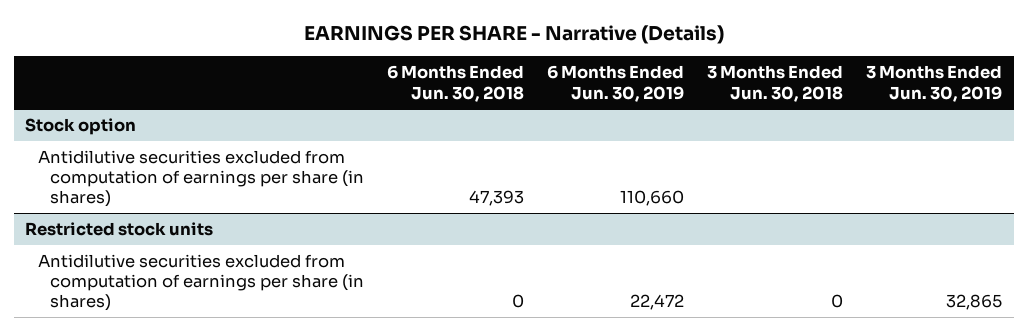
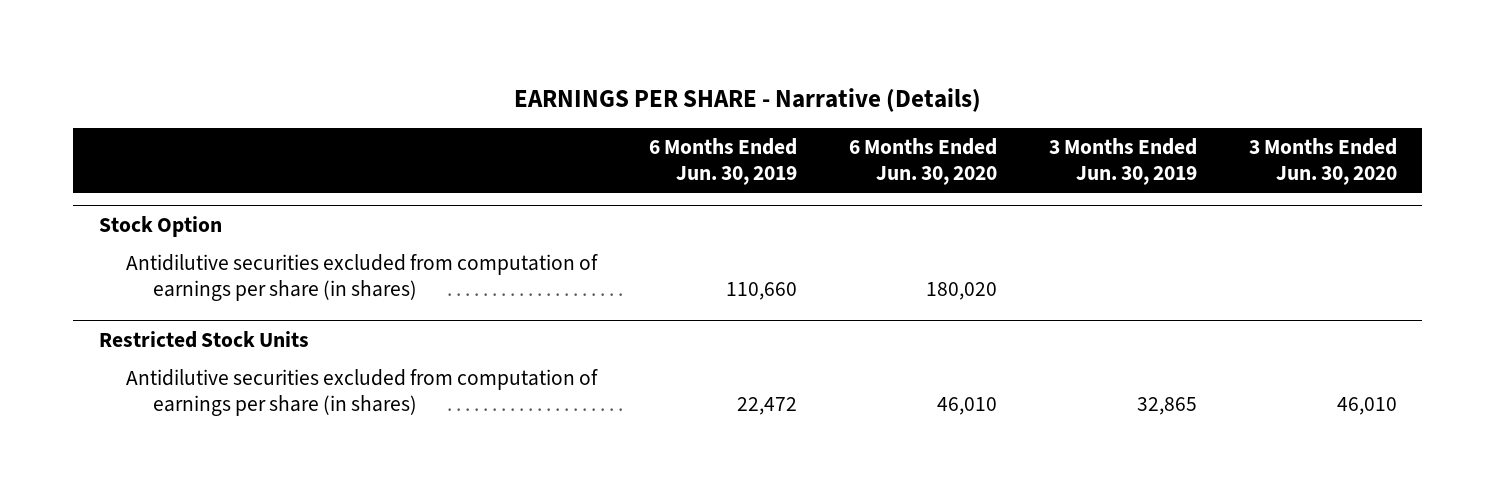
[386,65,524,102] 6 Months Ended Jun. 30, 2018 -> none
[706,65,843,102] 3 Months Ended Jun. 30, 2018 -> none
none -> [848,138,997,186] 6 Months Ended Jun. 30, 2020
none -> [1248,138,1397,186] 3 Months Ended Jun. 30, 2020
[25,118,137,136] Stock option -> [99,216,223,238] Stock Option
[25,222,214,237] Restricted stock units -> [99,331,310,349] Restricted Stock Units

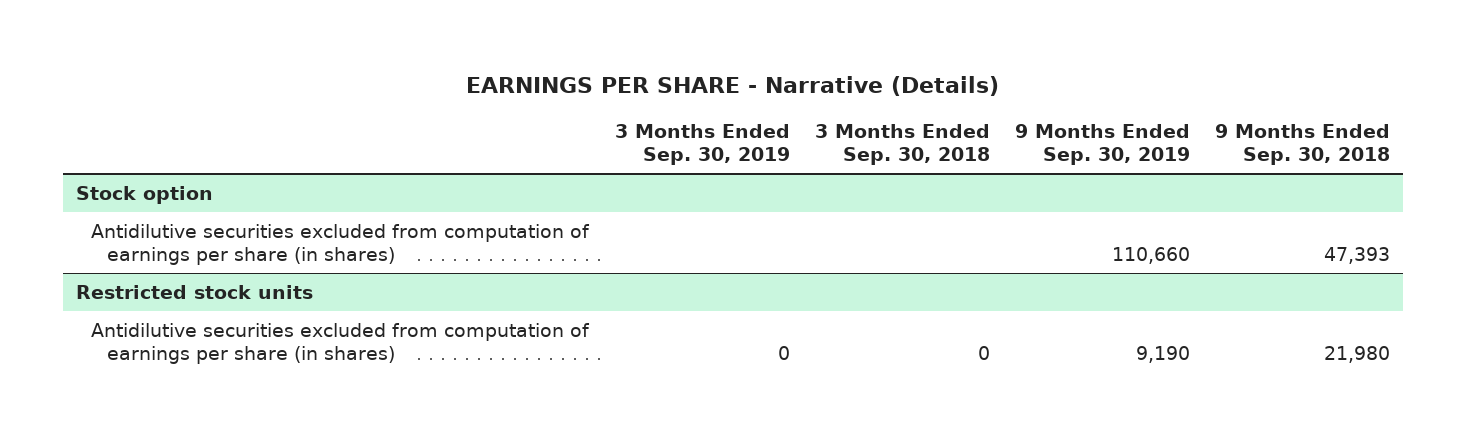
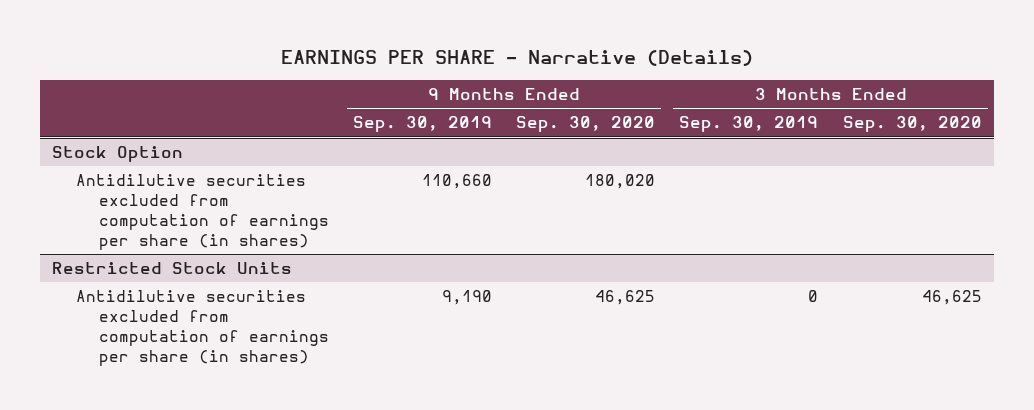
[814,124,990,166] 3 Months Ended Sep. 30, 2018 -> none
[1215,124,1391,166] 9 Months Ended Sep. 30, 2018 -> none
none -> [516,116,656,133] Sep. 30, 2020
none -> [842,116,982,133] Sep. 30, 2020
[75,185,213,204] Stock option -> [52,146,184,163] Stock Option
[75,284,313,299] Restricted stock units -> [52,262,293,275] Restricted Stock Units

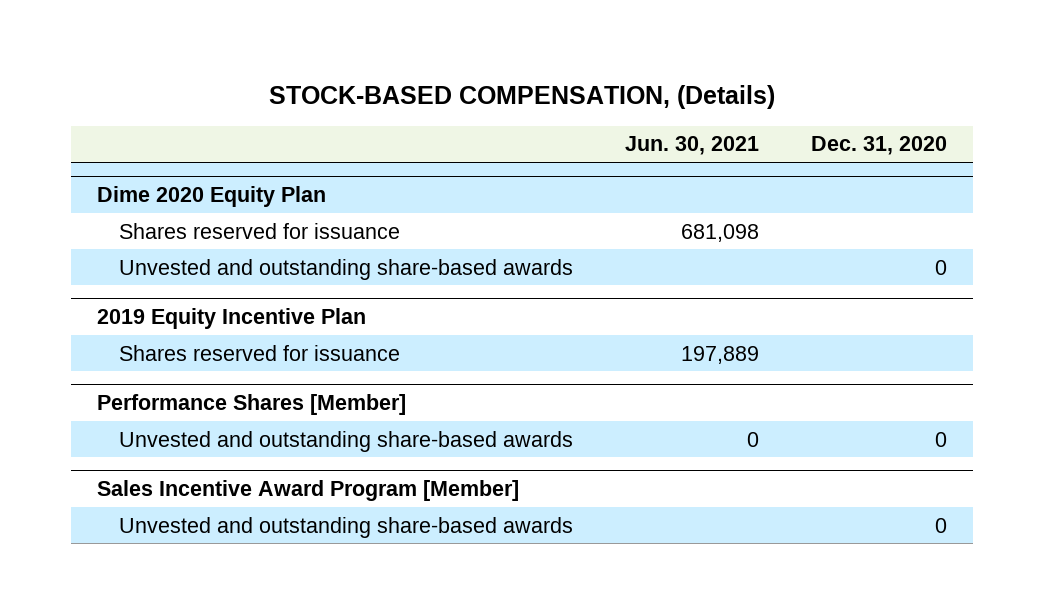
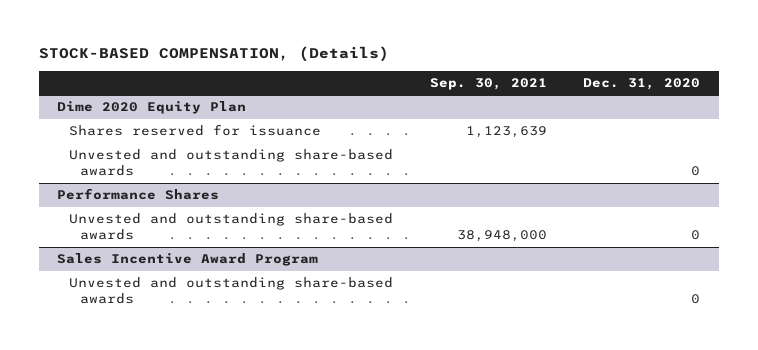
[625,136,760,156] Jun. 30, 2021 -> none
none -> [429,77,547,90] Sep. 30, 2021
[96,308,366,330] 2019 Equity Incentive Plan -> none
[119,344,401,361] Shares reserved for issuance -> none
[96,394,406,416] Performance Shares [Member] -> [57,188,220,201] Performance Shares
[96,480,519,502] Sales Incentive Award Program [Member] -> [57,253,319,267] Sales Incentive Award Program

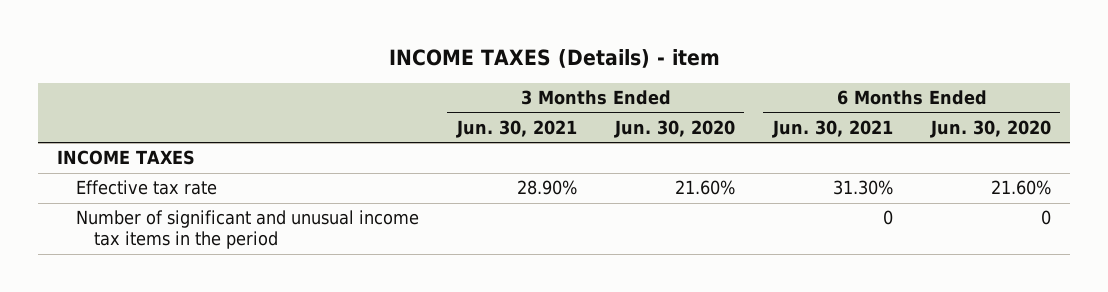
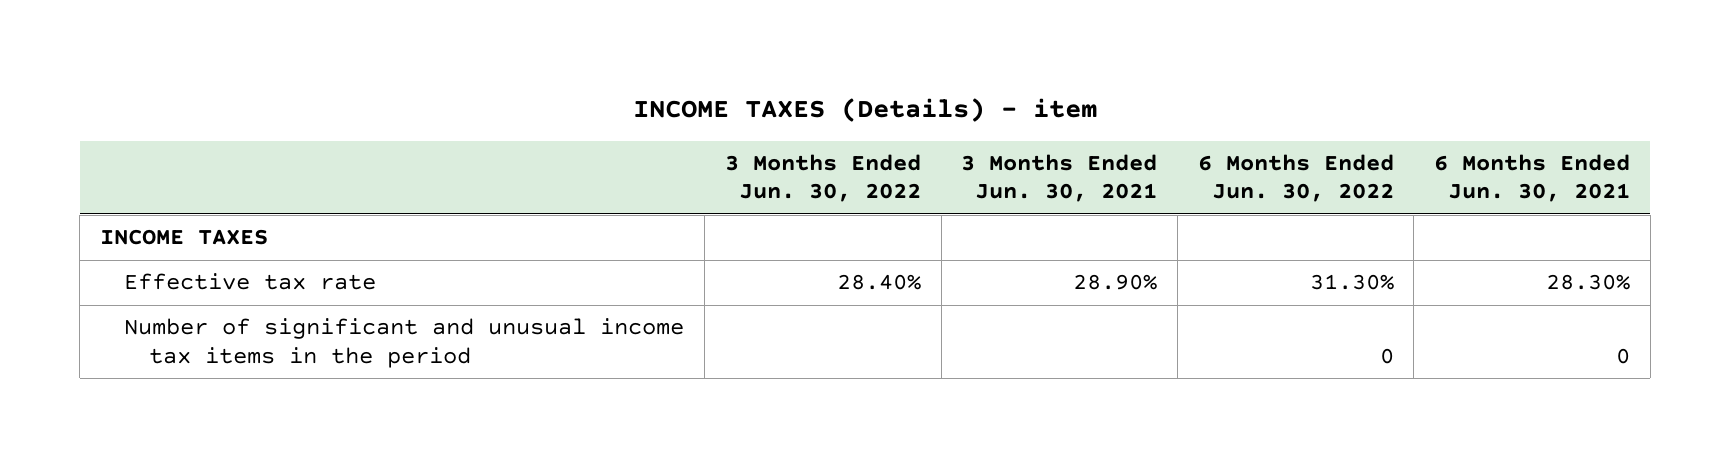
[613,119,735,138] Jun. 30, 2020 -> none
[929,119,1051,138] Jun. 30, 2020 -> none
none -> [724,153,921,203] 3 Months Ended Jun. 30, 2022
none -> [1197,153,1394,203] 6 Months Ended Jun. 30, 2022
[832,180,893,196] 31.30% -> [1546,274,1631,291] 28.30%

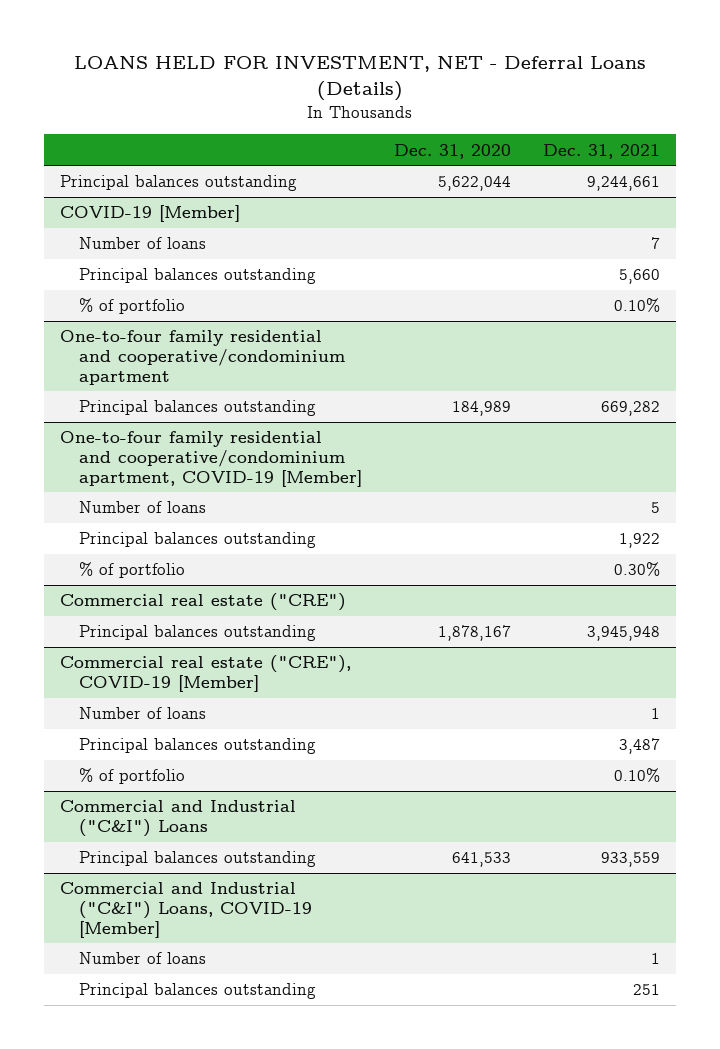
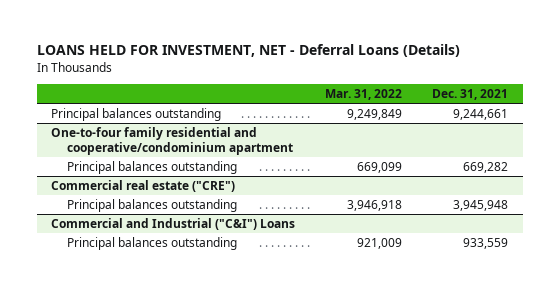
[394,143,512,159] Dec. 31, 2020 -> none
none -> [325,89,403,101] Mar. 31, 2022
[59,205,240,223] COVID-19 [Member] -> none
[78,237,206,250] Number of loans -> none
[78,268,316,285] Principal balances outstanding -> none
[78,298,185,315] % of portfolio -> none
[59,431,362,487] One-to-four family residential and cooperative/condominium apartment, COVID-19 [Member] -> none
[78,501,206,514] Number of loans -> none
[78,532,316,549] Principal balances outstanding -> none
[78,562,185,579] % of portfolio -> none
[59,655,351,692] Commercial real estate ("CRE"), COVID-19 [Member] -> none
[78,707,206,720] Number of loans -> none
[78,738,316,755] Principal balances outstanding -> none
[78,768,185,785] % of portfolio -> none
[59,882,312,938] Commercial and Industrial ("C&I") Loans, COVID-19 [Member] -> none
[78,952,206,965] Number of loans -> none
[78,983,316,1000] Principal balances outstanding -> none

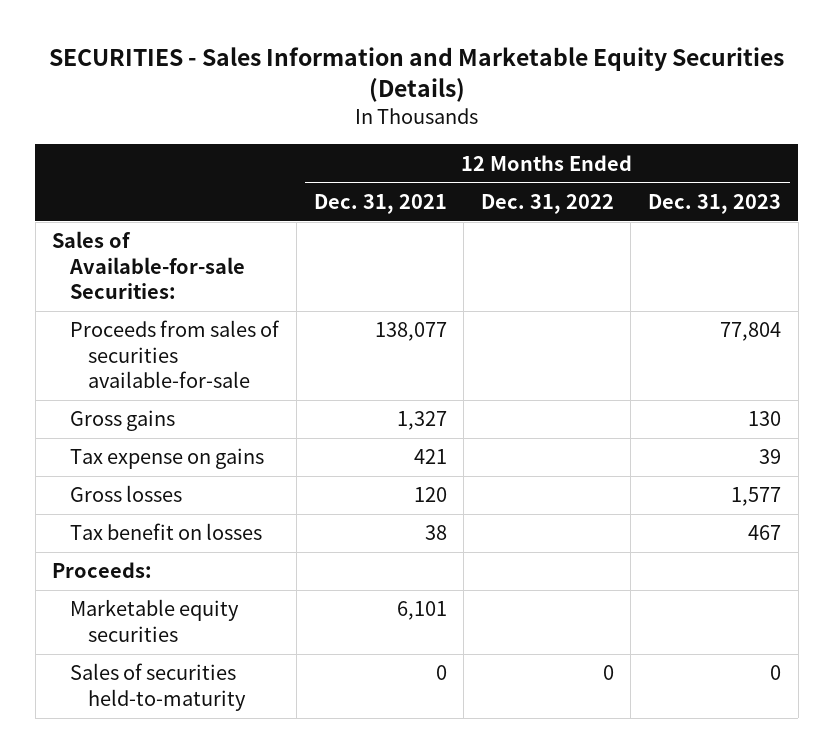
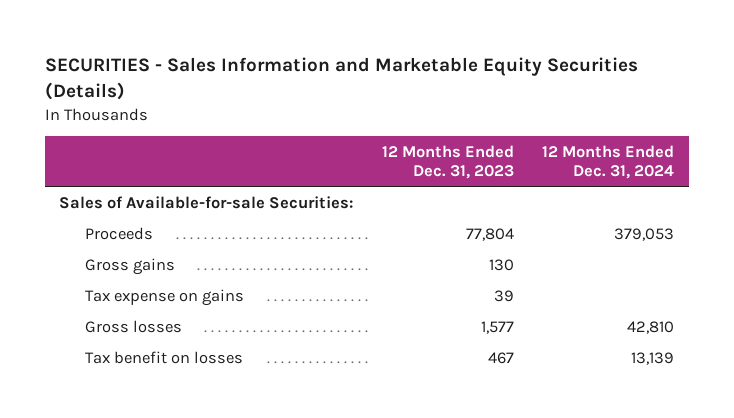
[313,194,447,215] Dec. 31, 2021 -> none
[480,194,614,215] Dec. 31, 2022 -> none
none -> [542,144,675,180] 12 Months Ended Dec. 31, 2024
[70,320,281,389] Proceeds from sales of securities available-for-sale -> [84,226,153,240] Proceeds
[52,562,153,579] Proceeds: -> none
[70,599,240,642] Marketable equity securities -> none
[70,663,247,711] Sales of securities held-to-maturity -> none

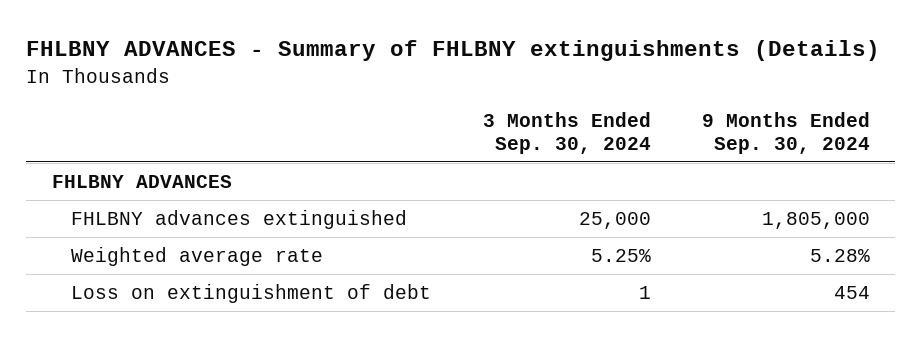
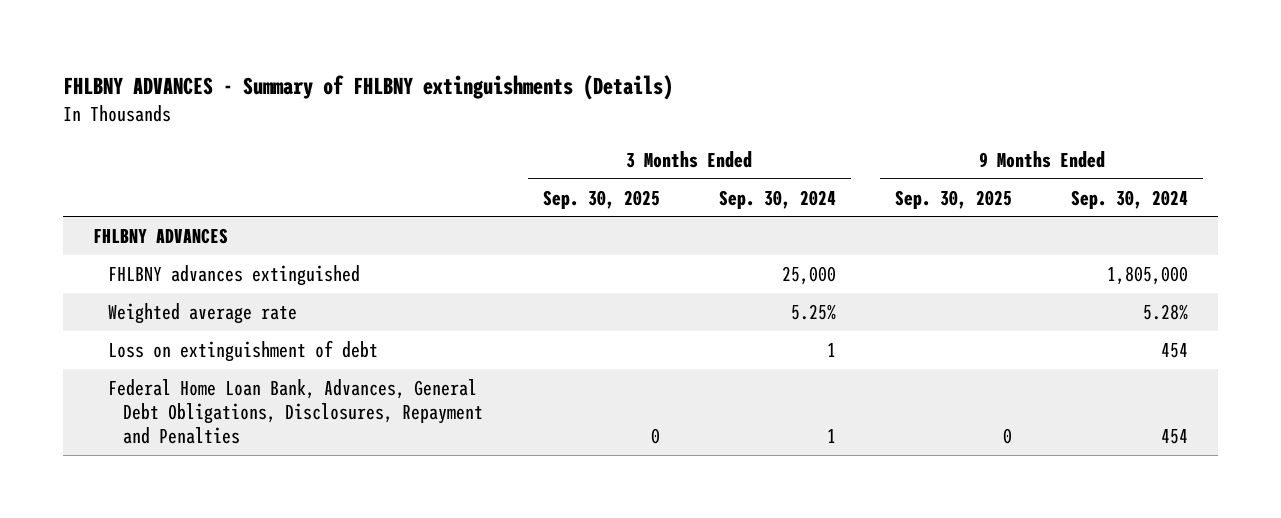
none -> [542,189,660,209] Sep. 30, 2025
none -> [895,189,1013,209] Sep. 30, 2025
none -> [107,378,484,444] Federal Home Loan Bank, Advances, General Debt Obligations, Disclosures, Repayment and Penalties

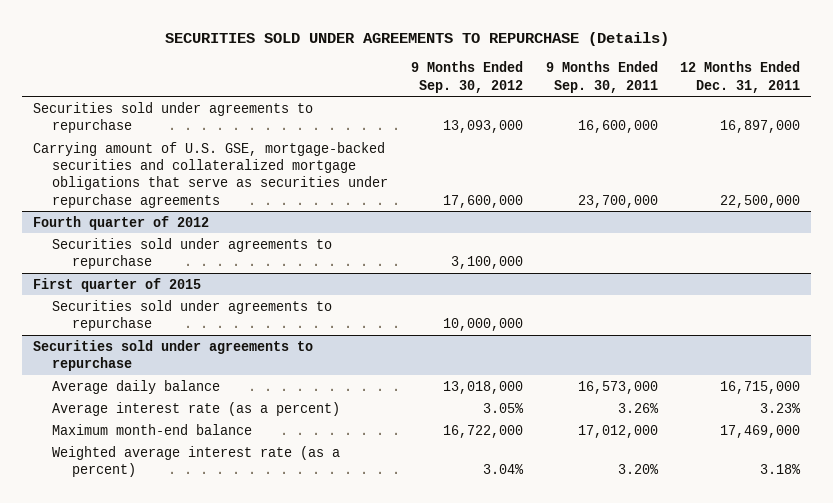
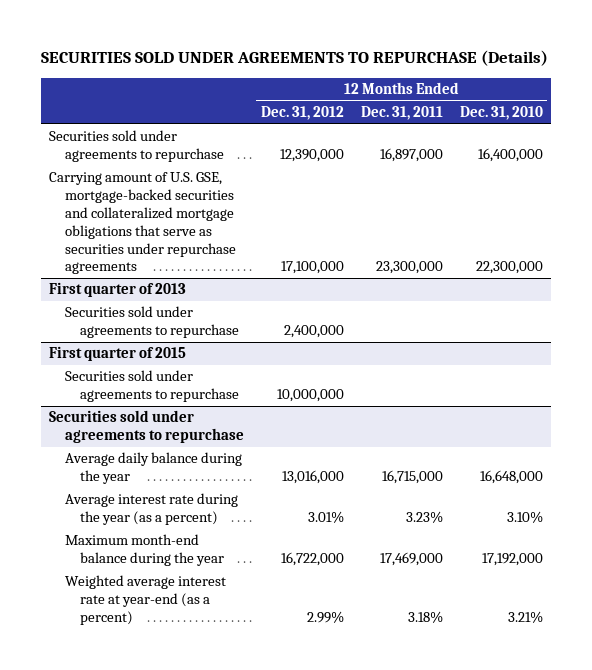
[411,61,524,93] 9 Months Ended Sep. 30, 2012 -> none
[545,61,658,93] 9 Months Ended Sep. 30, 2011 -> none
none -> [260,105,344,120] Dec. 31, 2012
none -> [459,105,543,120] Dec. 31, 2010
[33,215,210,230] Fourth quarter of 2012 -> none
[720,194,801,208] 22,500,000 -> [375,261,443,275] 23,300,000
none -> [49,282,187,298] First quarter of 2013
[52,379,221,394] Average daily balance -> [64,452,242,485] Average daily balance during the year
[52,401,341,416] Average interest rate (as a percent) -> [64,493,238,526] Average interest rate during the year (as a percent)
[52,423,253,435] Maximum month-end balance -> [64,534,224,567] Maximum month-end balance during the year
[52,445,341,477] Weighted average interest rate (as a percent) -> [64,575,226,626] Weighted average interest rate at year-end (as a percent)

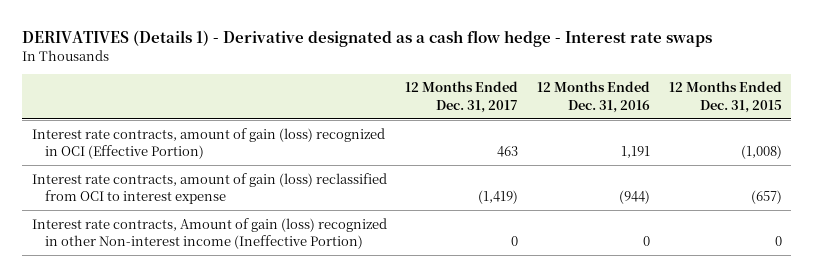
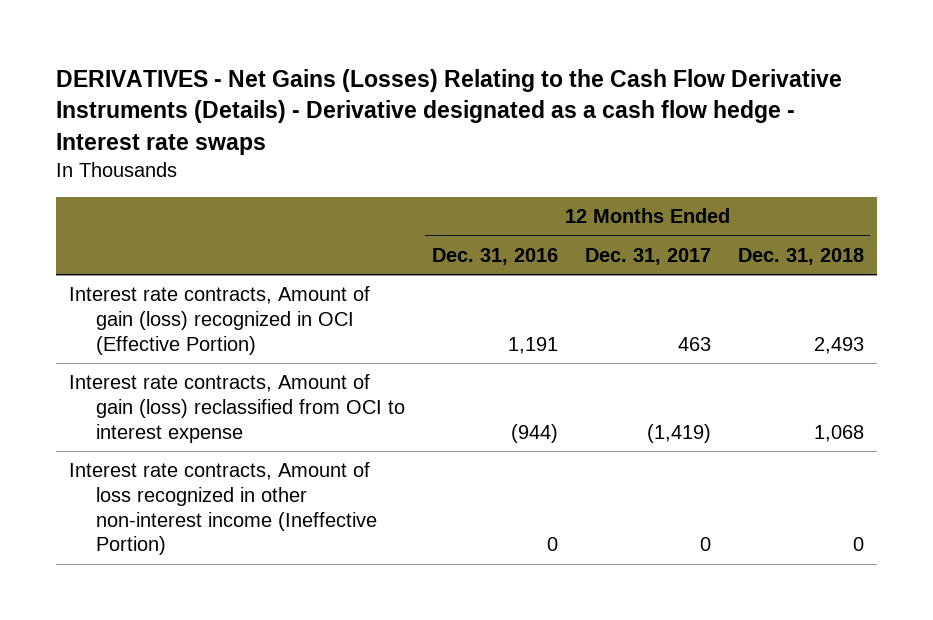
[22,29,713,47] DERIVATIVES (Details 1) - Derivative designated as a cash flow hedge - Interest rate swaps -> [55,69,842,155] DERIVATIVES - Net Gains (Losses) Relating to the Cash Flow Derivative Instruments (Details) - Derivative designated as a cash flow hedge - Interest rate swaps
[668,81,782,113] 12 Months Ended Dec. 31, 2015 -> none
none -> [737,247,864,265] Dec. 31, 2018
[31,127,385,159] Interest rate contracts, amount of gain (loss) recognized in OCI (Effective Portion) -> [69,286,371,355] Interest rate contracts, Amount of gain (loss) recognized in OCI (Effective Portion)
[31,172,387,204] Interest rate contracts, amount of gain (loss) reclassified from OCI to interest expense -> [69,374,405,443] Interest rate contracts, Amount of gain (loss) reclassified from OCI to interest expense
[31,217,387,249] Interest rate contracts, Amount of gain (loss) recognized in other Non-interest income (Ineffective Portion) -> [69,462,377,556] Interest rate contracts, Amount of loss recognized in other non-interest income (Ineffective Portion)

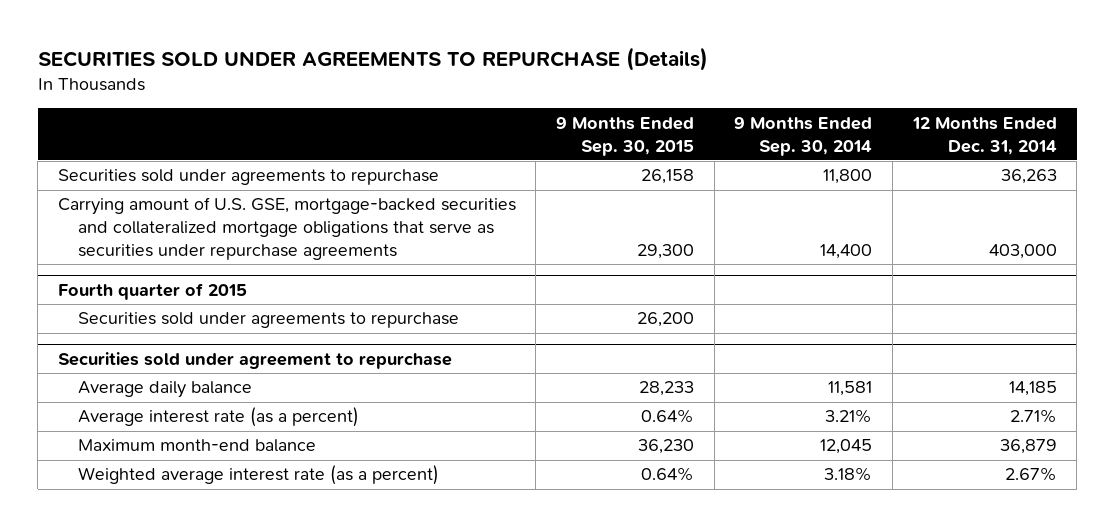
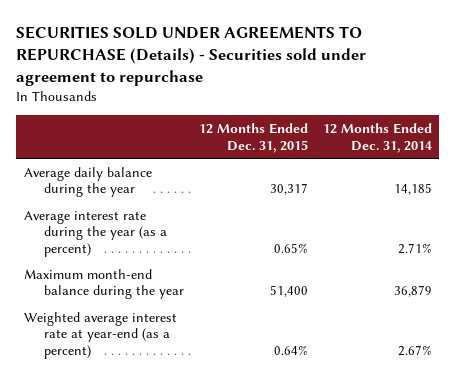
[37,46,708,71] SECURITIES SOLD UNDER AGREEMENTS TO REPURCHASE (Details) -> [16,26,367,87] SECURITIES SOLD UNDER AGREEMENTS TO REPURCHASE (Details) - Securities sold under agreement to repurchase
[555,116,694,156] 9 Months Ended Sep. 30, 2015 -> none
[734,116,873,156] 9 Months Ended Sep. 30, 2014 -> none
none -> [198,123,308,153] 12 Months Ended Dec. 31, 2015
[57,169,439,186] Securities sold under agreements to repurchase -> none
[57,197,516,261] Carrying amount of U.S. GSE, mortgage-backed securities and collateralized mortgage obligations that serve as securities under repurchase agreements -> none
[57,282,247,300] Fourth quarter of 2015 -> none
[78,312,460,329] Securities sold under agreements to repurchase -> none
[57,351,452,369] Securities sold under agreement to repurchase -> none
[78,381,253,399] Average daily balance -> [23,166,152,198] Average daily balance during the year
[78,407,360,428] Average interest rate (as a percent) -> [23,210,167,257] Average interest rate during the year (as a percent)
[78,439,317,453] Maximum month-end balance -> [23,268,184,300] Maximum month-end balance during the year
[78,465,440,486] Weighted average interest rate (as a percent) -> [23,311,177,359] Weighted average interest rate at year-end (as a percent)

